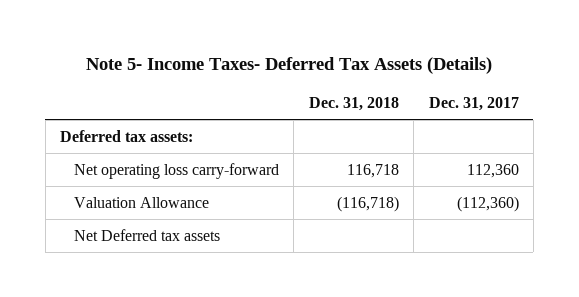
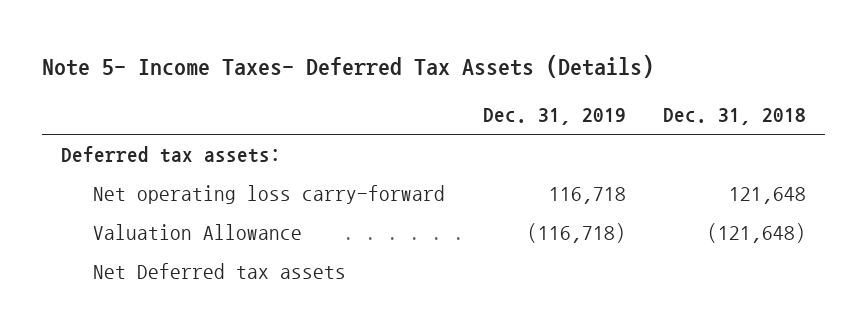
[428,97,519,112] Dec. 31, 2017 -> none
none -> [482,108,626,126] Dec. 31, 2019
[346,163,399,178] 116,718 -> [728,187,806,205] 121,648
[336,195,399,212] (116,718) -> [706,223,806,244] (121,648)

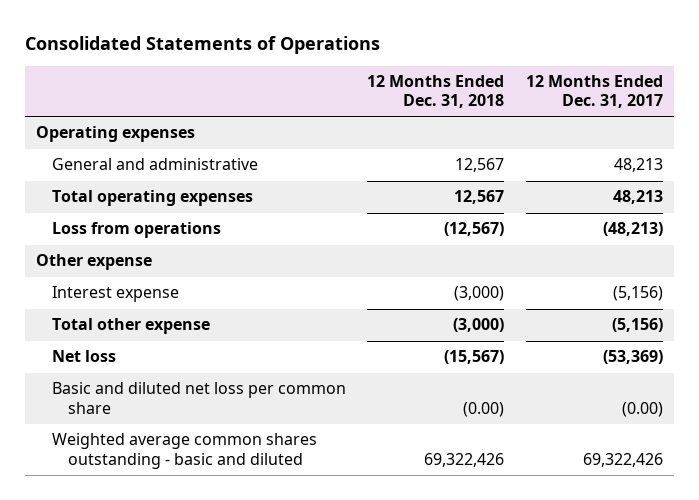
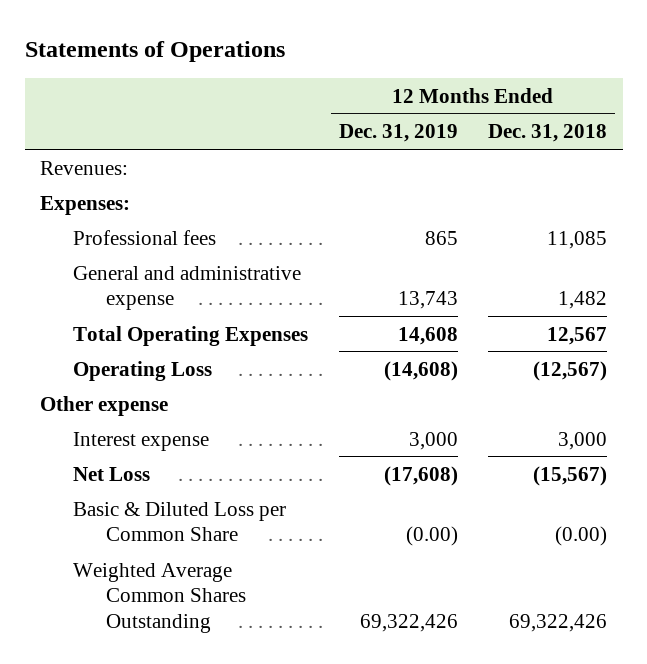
[25,36,381,55] Consolidated Statements of Operations -> [24,41,285,63] Statements of Operations
[526,75,664,109] 12 Months Ended Dec. 31, 2017 -> none
none -> [338,124,458,143] Dec. 31, 2019
none -> [39,160,128,175] Revenues:
[36,126,196,143] Operating expenses -> [39,195,130,215] Expenses:
none -> [72,229,216,245] Professional fees
[51,158,258,171] General and administrative -> [72,265,301,311] General and administrative expense
[455,158,505,173] 12,567 -> [558,291,608,310] 1,482
[51,190,253,207] Total operating expenses -> [72,325,308,346] Total Operating Expenses
[51,222,221,239] Loss from operations -> [72,360,212,381] Operating Loss
[51,318,210,335] Total other expense -> none
[454,286,505,302] (3,000) -> [558,431,608,450] 3,000
[51,350,116,363] Net loss -> [72,466,150,481] Net Loss
[51,382,346,414] Basic and diluted net loss per common share -> [72,501,286,542] Basic & Diluted Loss per Common Share
[51,433,317,469] Weighted average common shares outstanding - basic and diluted -> [72,562,247,634] Weighted Average Common Shares Outstanding

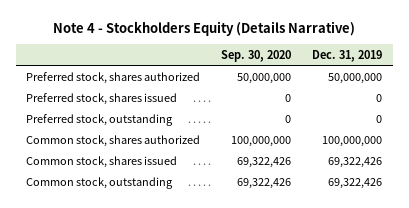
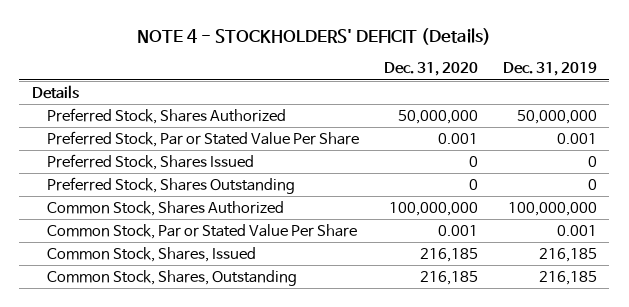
[53,21,356,37] Note 4 - Stockholders Equity (Details Narrative) -> [137,27,492,45] NOTE 4 - STOCKHOLDERS' DEFICIT (Details)
[221,49,292,62] Sep. 30, 2020 -> none
none -> [383,62,478,77] Dec. 31, 2020
none -> [31,84,79,99] Details
[26,71,201,84] Preferred stock, shares authorized -> [46,107,286,124] Preferred Stock, Shares Authorized
none -> [46,130,359,147] Preferred Stock, Par or Stated Value Per Share
[26,92,178,105] Preferred stock, shares issued -> [46,153,254,170] Preferred Stock, Shares Issued
[26,113,174,126] Preferred stock, outstanding -> [46,176,295,194] Preferred Stock, Shares Outstanding
[26,134,201,147] Common stock, shares authorized -> [46,200,284,216] Common Stock, Shares Authorized
none -> [46,223,357,239] Common Stock, Par or Stated Value Per Share
[26,155,178,168] Common stock, shares issued -> [46,246,256,262] Common Stock, Shares, Issued
[328,156,383,168] 69,322,426 -> [538,247,597,262] 216,185
[26,176,174,189] Common stock, outstanding -> [46,269,297,286] Common Stock, Shares, Outstanding
[328,177,383,189] 69,322,426 -> [538,270,597,285] 216,185

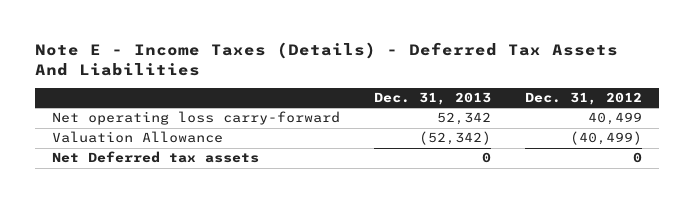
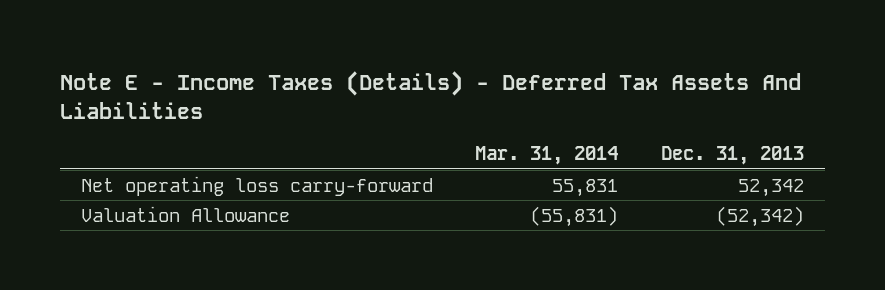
[524,92,642,106] Dec. 31, 2012 -> none
none -> [475,146,619,166] Mar. 31, 2014
[51,151,259,164] Net Deferred tax assets -> none

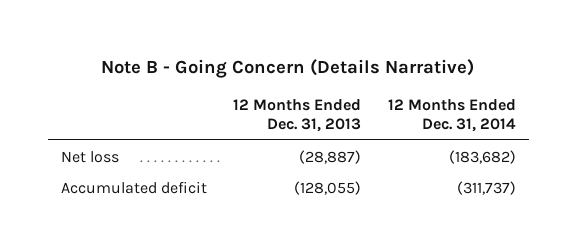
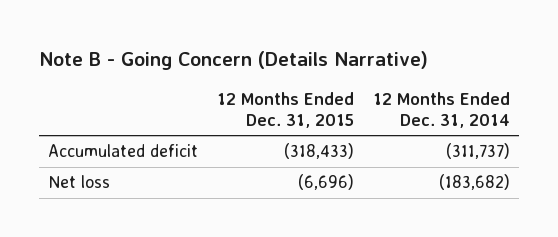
[233,98,362,133] 12 Months Ended Dec. 31, 2013 -> none
none -> [217,92,355,129] 12 Months Ended Dec. 31, 2015
[60,150,119,163] Net loss -> [48,175,111,189] Net loss

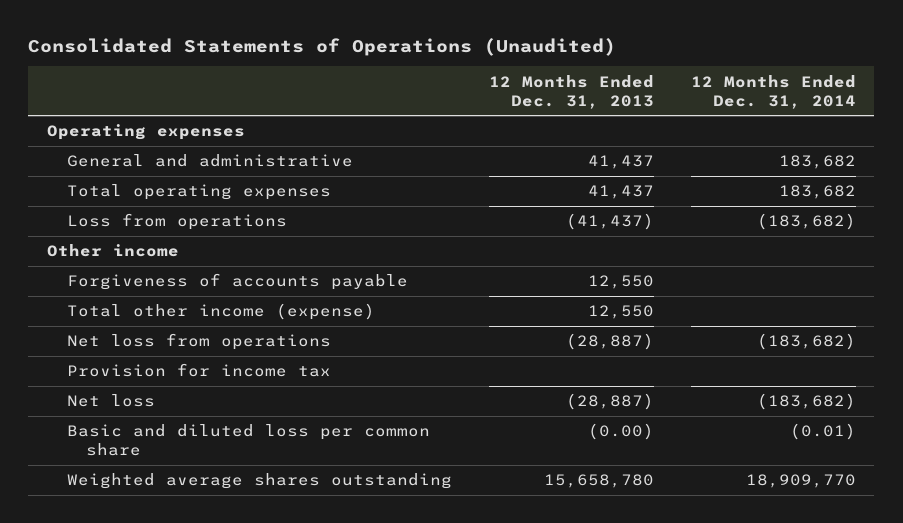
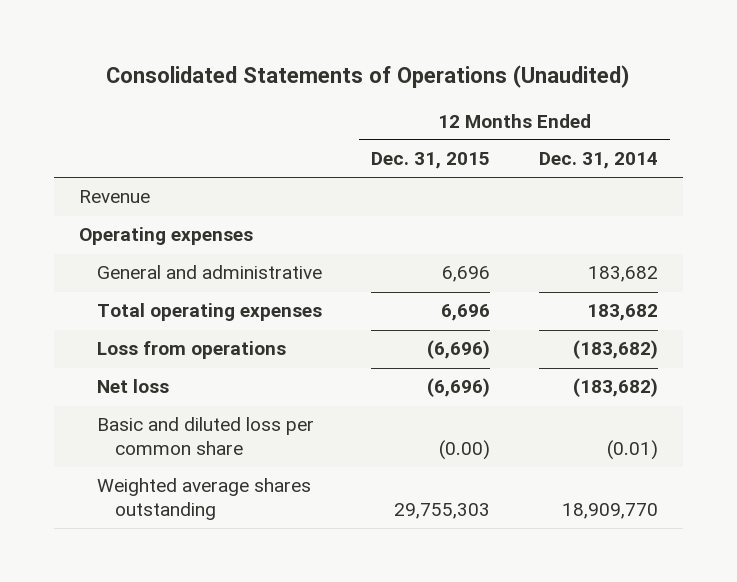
[488,74,654,109] 12 Months Ended Dec. 31, 2013 -> none
none -> [371,152,491,170] Dec. 31, 2015
none -> [78,190,150,204] Revenue
[46,244,179,258] Other income -> none
[66,273,408,291] Forgiveness of accounts payable -> none
[66,303,375,321] Total other income (expense) -> none
[66,333,331,351] Net loss from operations -> none
[66,363,331,378] Provision for income tax -> none

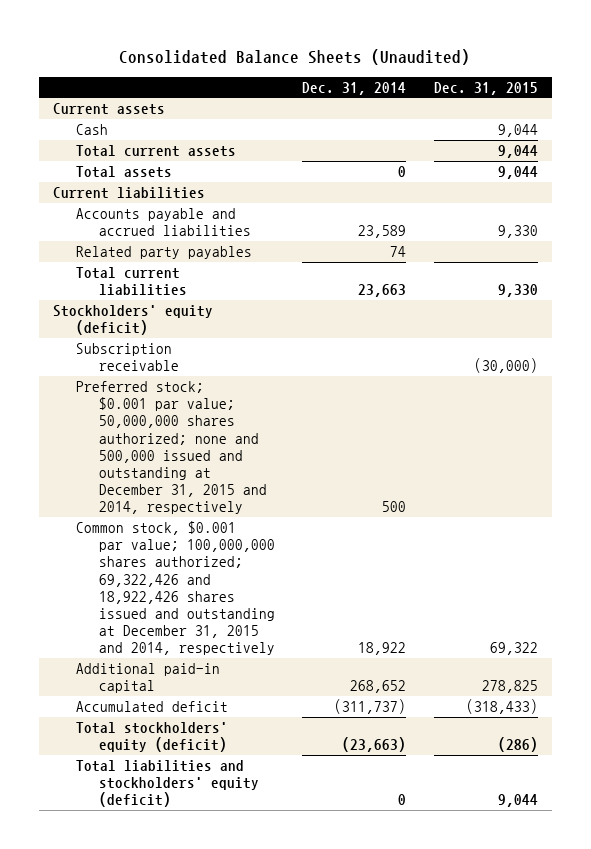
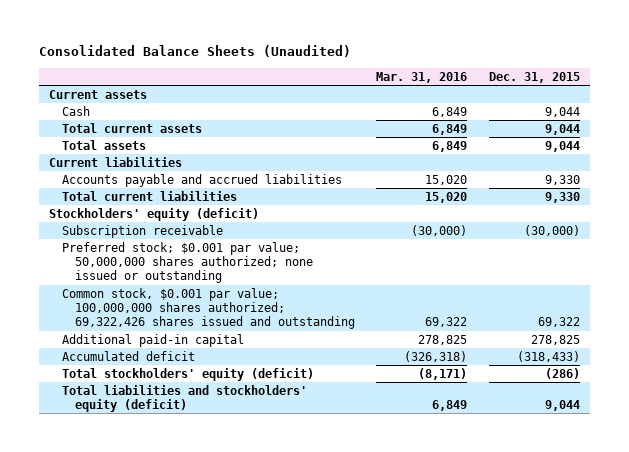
[302,81,407,95] Dec. 31, 2014 -> none
none -> [376,71,468,83] Mar. 31, 2016
[75,246,252,260] Related party payables -> none
[75,381,267,515] Preferred stock; $0.001 par value; 50,000,000 shares authorized; none and 500,000 issued and outstanding at December 31, 2015 and 2014, respectively -> [61,241,313,284] Preferred stock; $0.001 par value; 50,000,000 shares authorized; none issued or outstanding
[75,521,275,656] Common stock, $0.001 par value; 100,000,000 shares authorized; 69,322,426 and 18,922,426 shares issued and outstanding at December 31, 2015 and 2014, respectively -> [61,287,355,330] Common stock, $0.001 par value; 100,000,000 shares authorized; 69,322,426 shares issued and outstanding

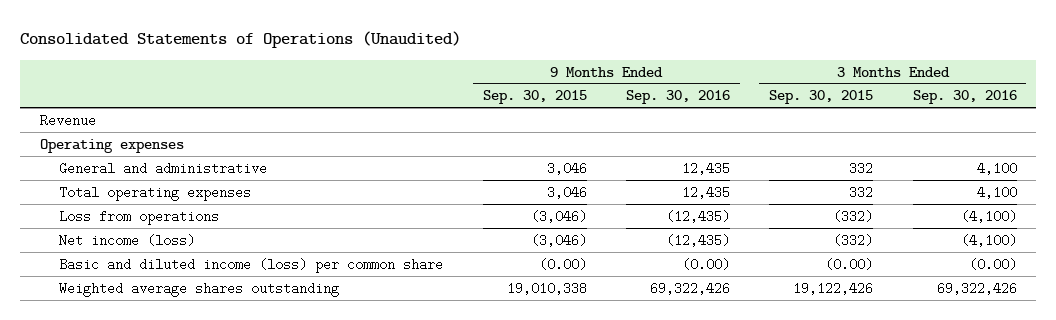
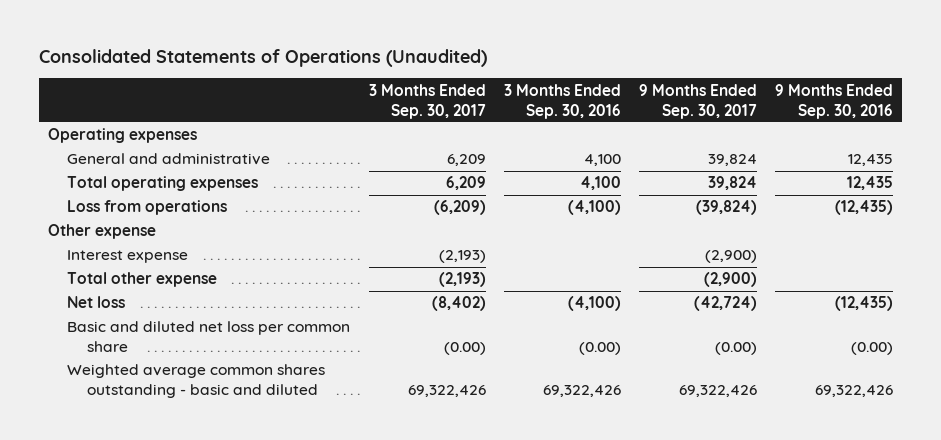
[482,90,587,105] Sep. 30, 2015 -> none
[769,90,874,105] Sep. 30, 2015 -> none
none -> [368,83,486,119] 3 Months Ended Sep. 30, 2017
none -> [639,83,758,119] 9 Months Ended Sep. 30, 2017
[39,113,96,127] Revenue -> none
none -> [48,224,157,240] Other expense
none -> [67,250,189,264] Interest expense
none -> [67,272,218,288] Total other expense
[59,233,196,247] Net income (loss) -> [67,296,126,309] Net loss
[59,257,444,273] Basic and diluted income (loss) per common share -> [67,321,351,353] Basic and diluted net loss per common share
[59,281,340,297] Weighted average shares outstanding -> [67,364,326,399] Weighted average common shares outstanding - basic and diluted

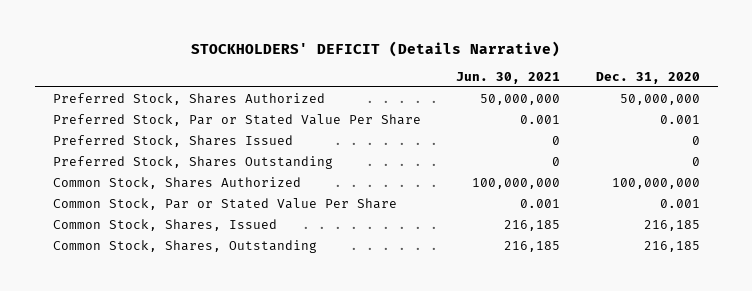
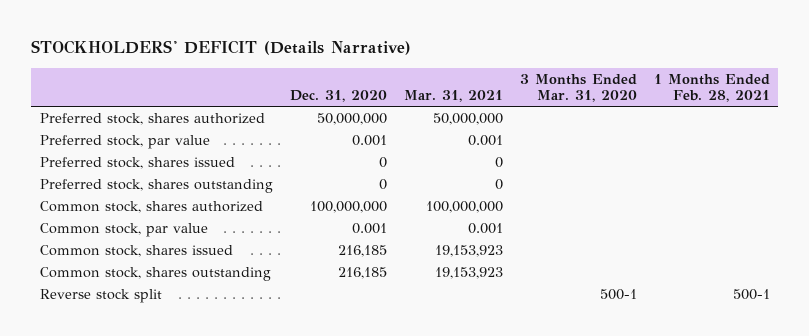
[456,71,561,84] Jun. 30, 2021 -> none
none -> [403,90,503,103] Mar. 31, 2021
none -> [519,73,637,103] 3 Months Ended Mar. 31, 2020
none -> [653,73,770,103] 1 Months Ended Feb. 28, 2021
[52,92,325,105] Preferred Stock, Shares Authorized -> [39,113,265,126] Preferred stock, shares authorized
[52,113,421,126] Preferred Stock, Par or Stated Value Per Share -> [39,135,210,150] Preferred stock, par value
[52,134,293,147] Preferred Stock, Shares Issued -> [39,157,235,170] Preferred stock, shares issued
[52,155,333,169] Preferred Stock, Shares Outstanding -> [39,179,273,194] Preferred stock, shares outstanding
[52,176,301,189] Common Stock, Shares Authorized -> [39,201,263,214] Common stock, shares authorized
[52,197,397,210] Common Stock, Par or Stated Value Per Share -> [39,223,208,238] Common stock, par value
[52,218,277,231] Common Stock, Shares, Issued -> [39,245,233,258] Common stock, shares issued
[52,239,317,253] Common Stock, Shares, Outstanding -> [39,267,271,282] Common stock, shares outstanding
none -> [39,289,162,304] Reverse stock split

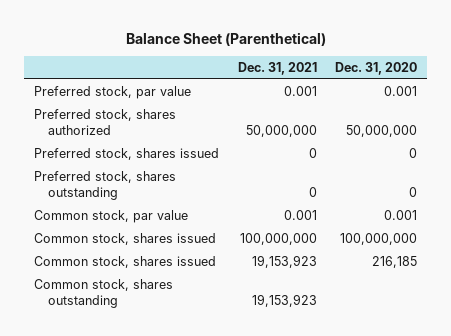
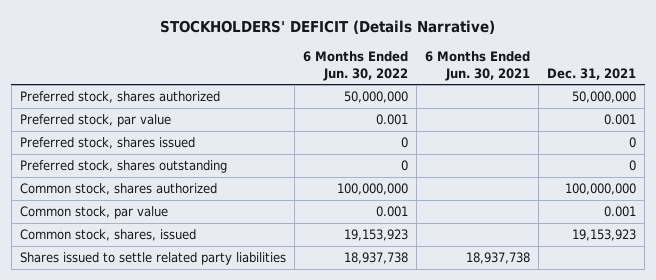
[125,31,326,46] Balance Sheet (Parenthetical) -> [160,19,496,34] STOCKHOLDERS' DEFICIT (Details Narrative)
[335,61,418,75] Dec. 31, 2020 -> none
none -> [303,51,409,81] 6 Months Ended Jun. 30, 2022
none -> [425,51,531,81] 6 Months Ended Jun. 30, 2021
[33,85,191,99] Preferred stock, par value -> [19,114,171,128] Preferred stock, par value
none -> [19,183,217,196] Common stock, shares authorized
[33,232,216,245] Common stock, shares issued -> none
[33,278,173,308] Common stock, shares outstanding -> none
[33,255,216,268] Common stock, shares issued -> [19,229,196,242] Common stock, shares, issued
none -> [19,252,286,266] Shares issued to settle related party liabilities

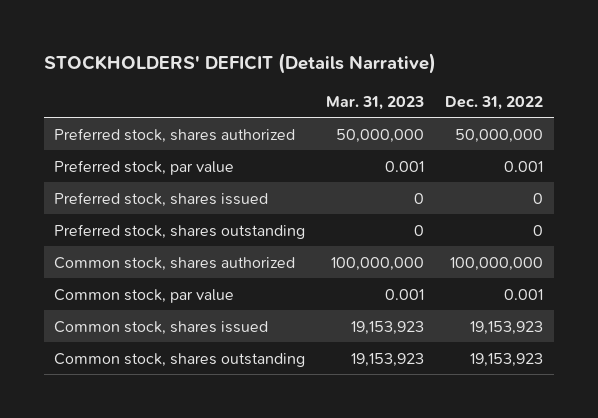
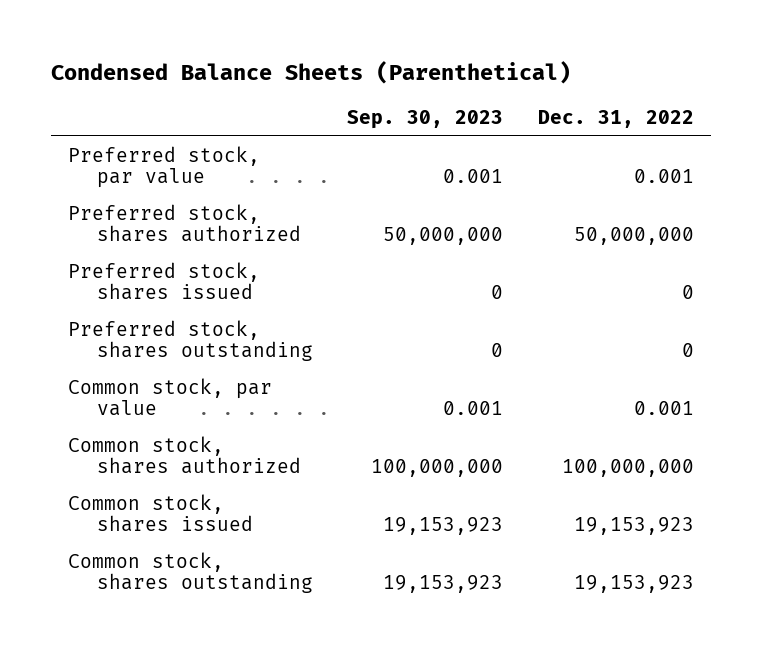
[44,52,437,74] STOCKHOLDERS' DEFICIT (Details Narrative) -> [51,61,572,85] Condensed Balance Sheets (Parenthetical)
[326,95,425,110] Mar. 31, 2023 -> none
none -> [347,109,504,129] Sep. 30, 2023
[54,127,296,143] Preferred stock, shares authorized -> [68,203,301,243] Preferred stock, shares authorized
[54,256,296,271] Common stock, shares authorized -> [68,435,301,475] Common stock, shares authorized

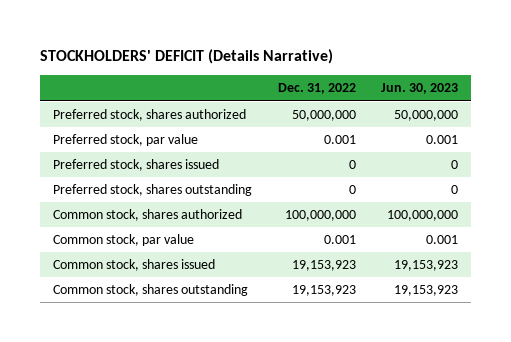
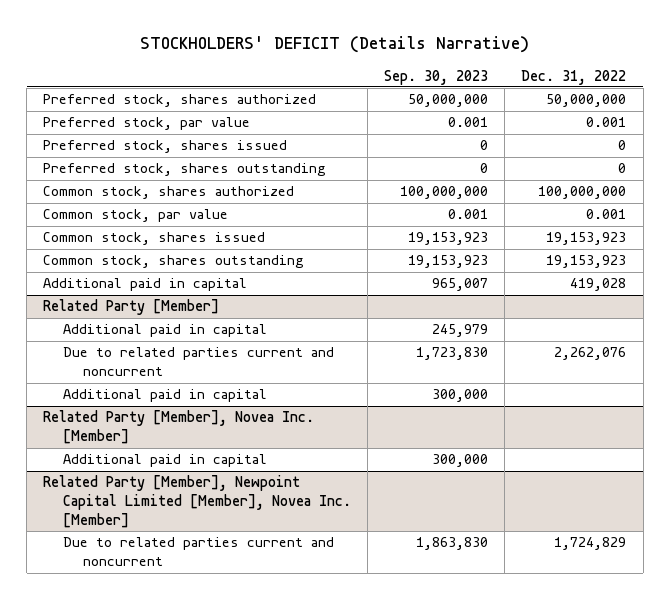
[381,83,459,95] Jun. 30, 2023 -> none
none -> [384,69,489,85] Sep. 30, 2023
none -> [43,278,248,292] Additional paid in capital
none -> [43,299,220,316] Related Party [Member]
none -> [62,324,267,338] Additional paid in capital
none -> [62,347,334,377] Due to related parties current and noncurrent
none -> [62,389,267,403] Additional paid in capital
none -> [43,410,315,445] Related Party [Member], Novea Inc. [Member]
none -> [62,454,267,468] Additional paid in capital
none -> [43,475,351,529] Related Party [Member], Newpoint Capital Limited [Member], Novea Inc. [Member]
none -> [62,537,334,567] Due to related parties current and noncurrent

